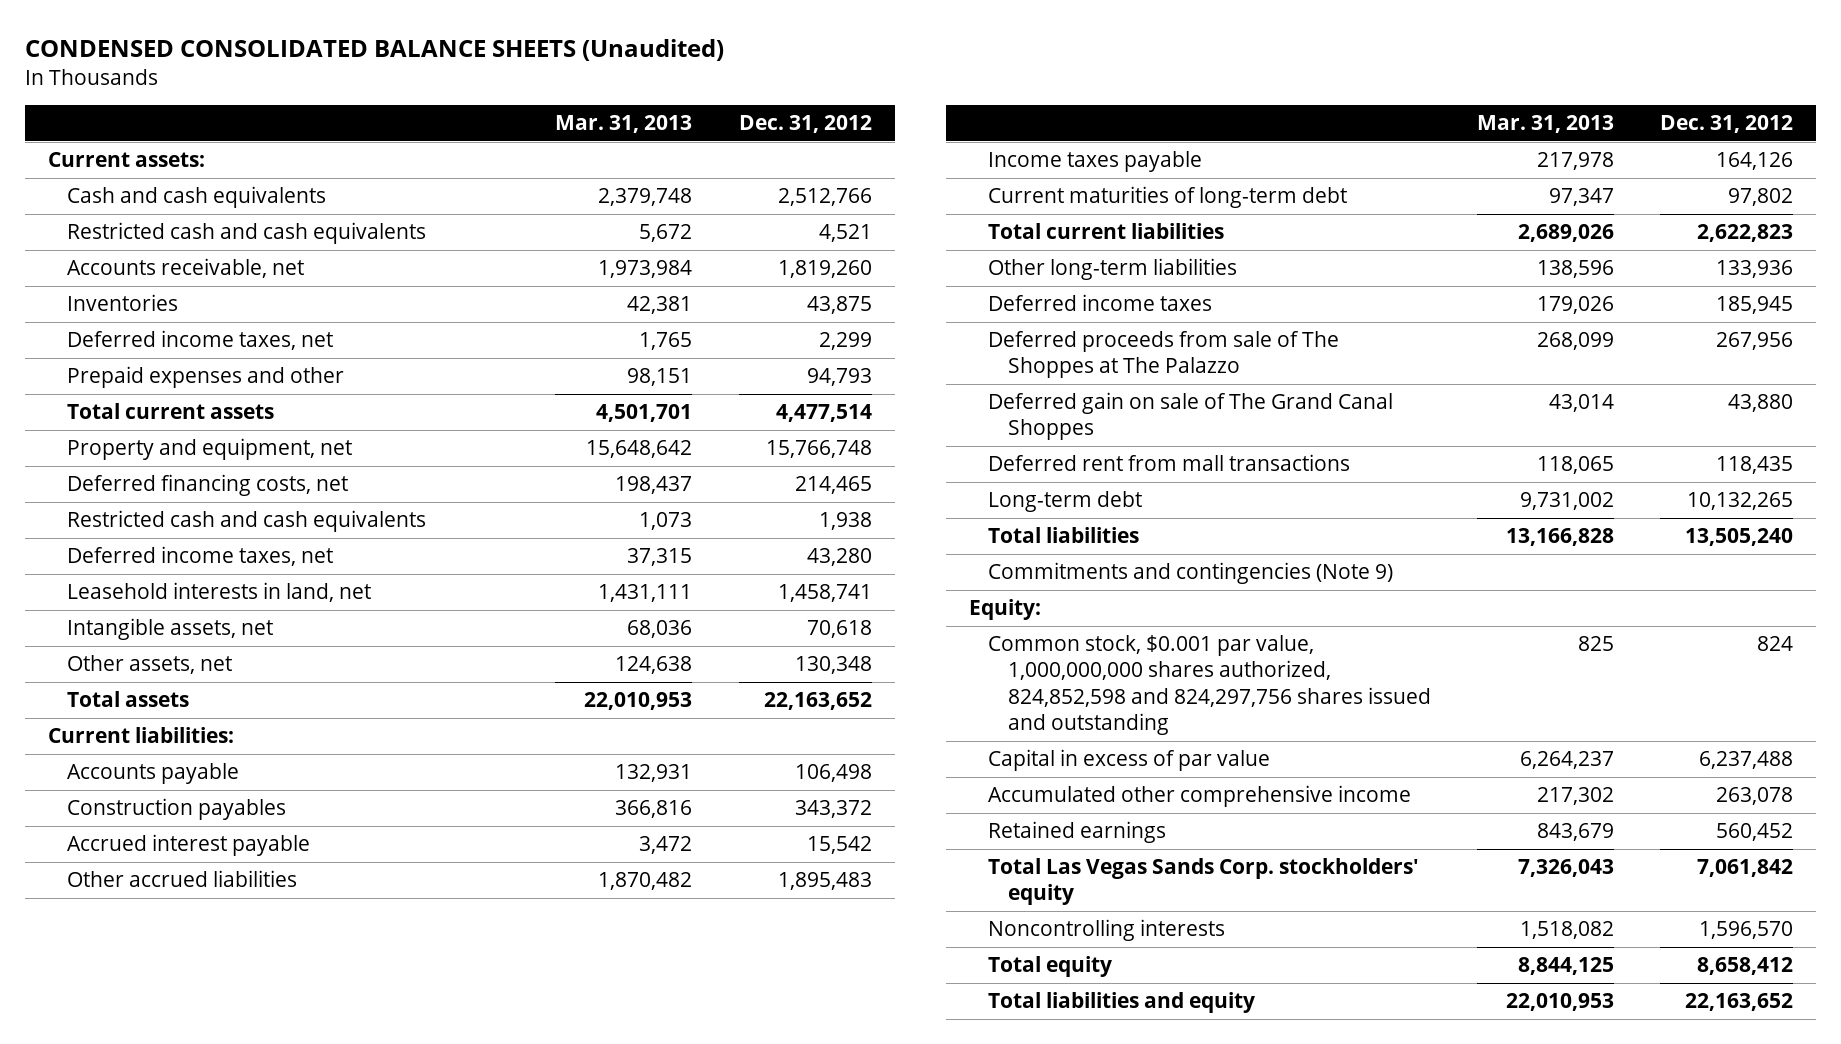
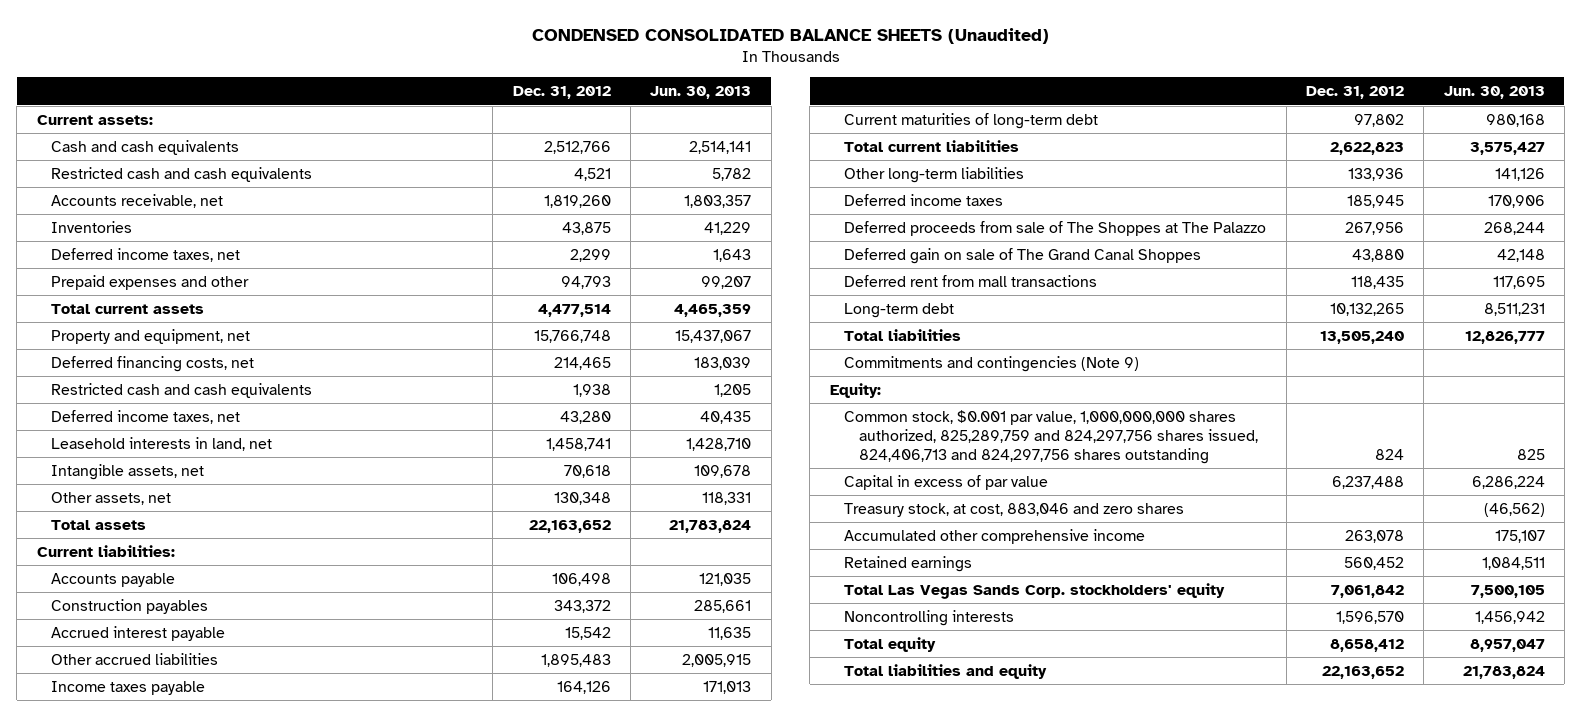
[555,115,693,134] Mar. 31, 2013 -> none
none -> [650,86,752,100] Jun. 30, 2013
[988,635,1431,736] Common stock, $0.001 par value, 1,000,000,000 shares authorized, 824,852,598 and 824,297,756 shares issued and outstanding -> [844,409,1258,464] Common stock, $0.001 par value, 1,000,000,000 shares authorized, 825,289,759 and 824,297,756 shares issued, 824,406,713 and 824,297,756 shares outstanding
none -> [844,502,1185,517] Treasury stock, at cost, 883,046 and zero shares

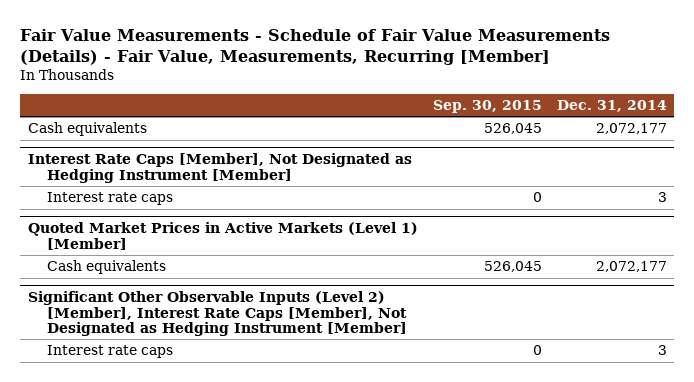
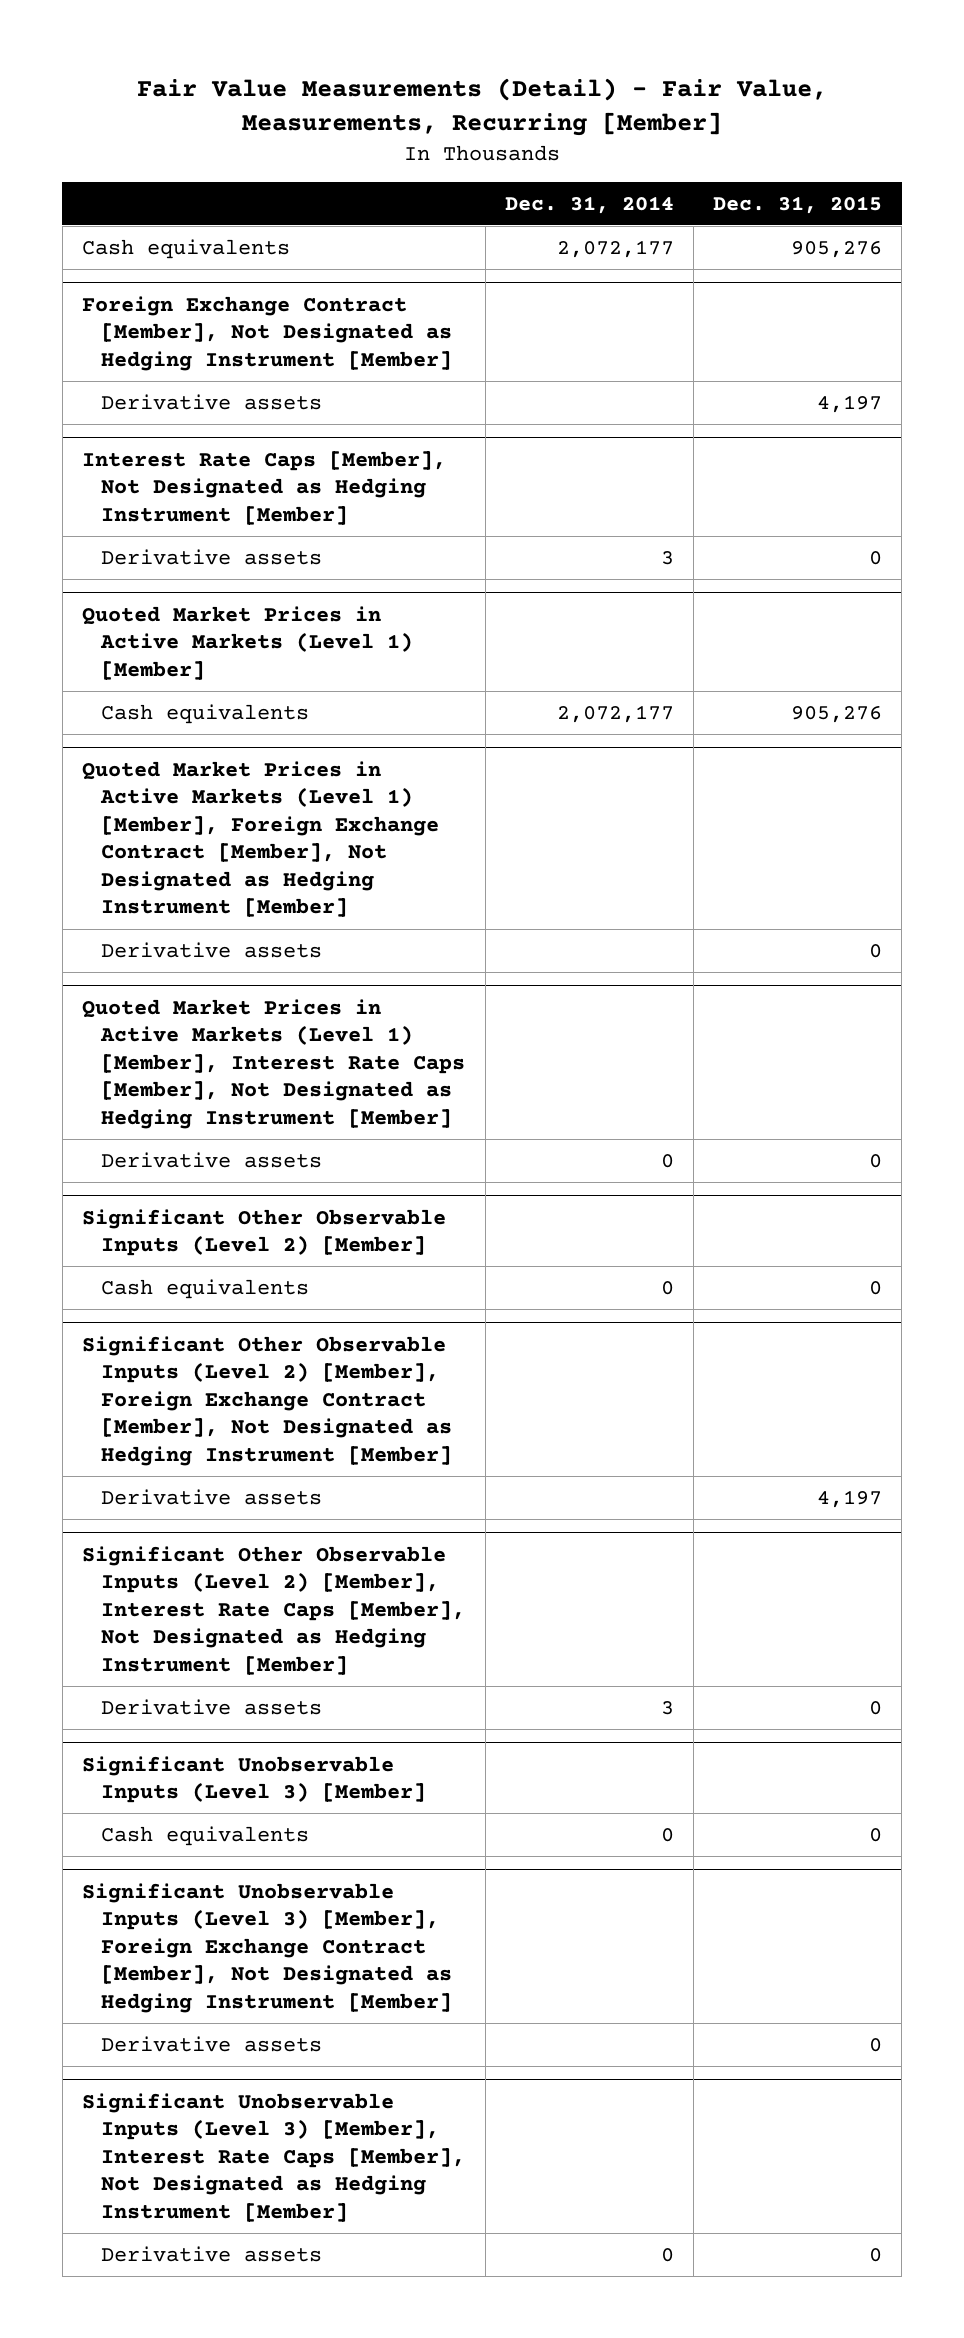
[20,29,611,65] Fair Value Measurements - Schedule of Fair Value Measurements (Details) - Fair Value, Measurements, Recurring [Member] -> [136,78,827,137] Fair Value Measurements (Detail) - Fair Value, Measurements, Recurring [Member]
[432,99,542,113] Sep. 30, 2015 -> none
none -> [712,195,882,214] Dec. 31, 2015
none -> [81,295,453,371] Foreign Exchange Contract [Member], Not Designated as Hedging Instrument [Member]
none -> [101,393,323,410] Derivative assets
[47,192,174,206] Interest rate caps -> [101,548,323,565] Derivative assets
none -> [81,760,440,918] Quoted Market Prices in Active Markets (Level 1) [Member], Foreign Exchange Contract [Member], Not Designated as Hedging Instrument [Member]
none -> [101,941,323,958] Derivative assets
none -> [81,998,466,1129] Quoted Market Prices in Active Markets (Level 1) [Member], Interest Rate Caps [Member], Not Designated as Hedging Instrument [Member]
none -> [101,1151,323,1168] Derivative assets
none -> [81,1208,446,1257] Significant Other Observable Inputs (Level 2) [Member]
none -> [101,1278,310,1299] Cash equivalents
none -> [81,1335,453,1466] Significant Other Observable Inputs (Level 2) [Member], Foreign Exchange Contract [Member], Not Designated as Hedging Instrument [Member]
none -> [101,1488,323,1505] Derivative assets
[47,345,174,359] Interest rate caps -> [101,1698,323,1715] Derivative assets
none -> [81,1755,427,1804] Significant Unobservable Inputs (Level 3) [Member]
none -> [101,1825,310,1846] Cash equivalents
none -> [81,1882,453,2013] Significant Unobservable Inputs (Level 3) [Member], Foreign Exchange Contract [Member], Not Designated as Hedging Instrument [Member]
none -> [101,2035,323,2052] Derivative assets
none -> [81,2092,466,2222] Significant Unobservable Inputs (Level 3) [Member], Interest Rate Caps [Member], Not Designated as Hedging Instrument [Member]
none -> [101,2245,323,2262] Derivative assets

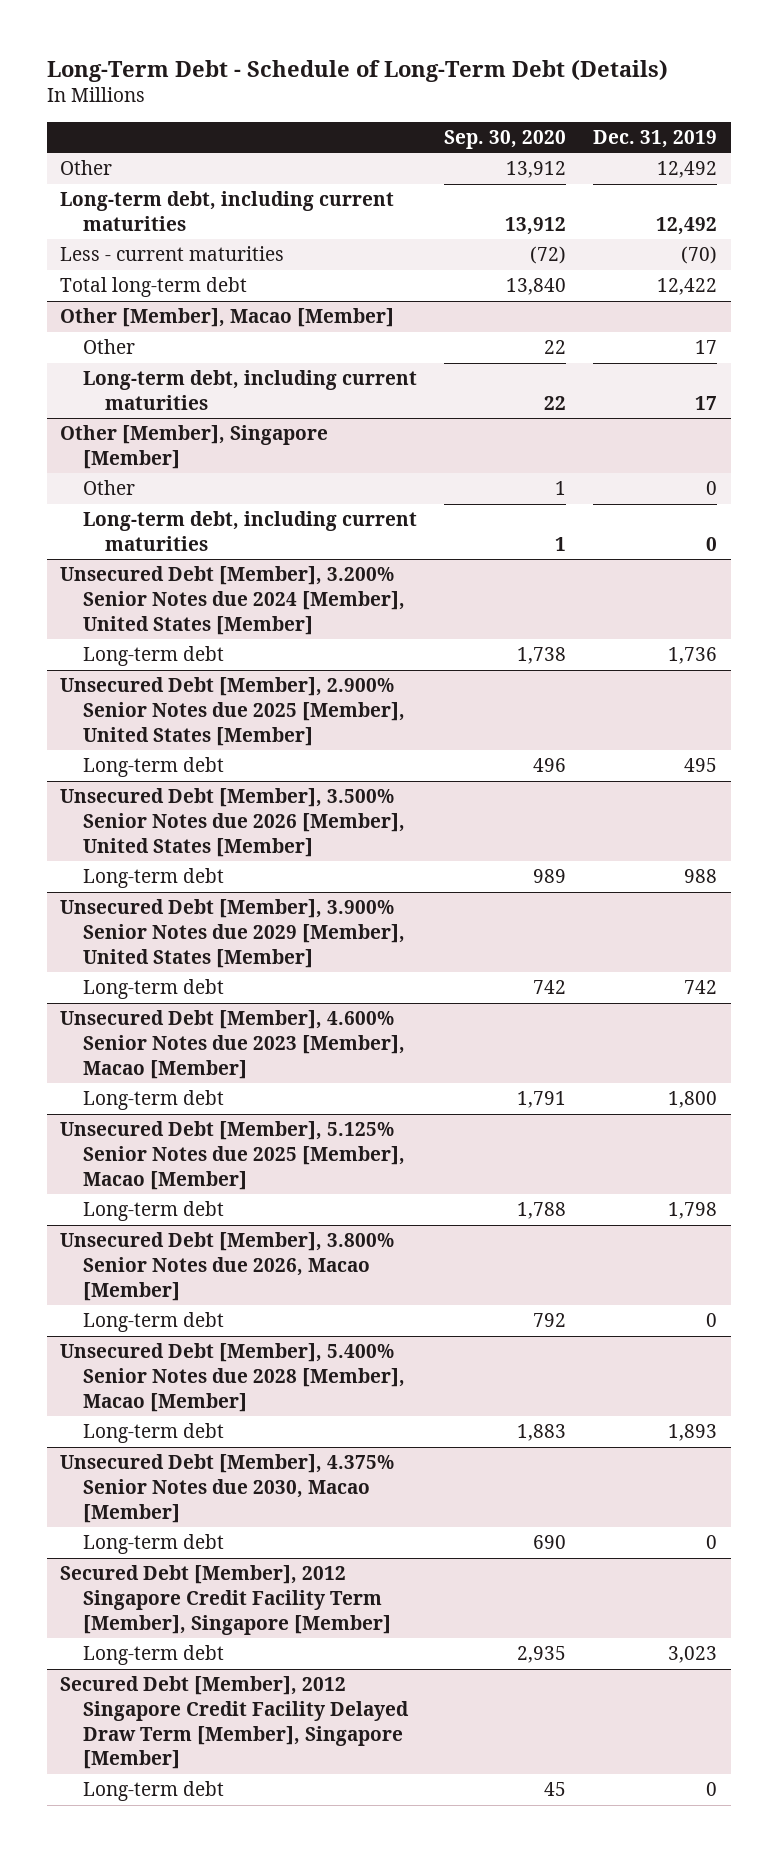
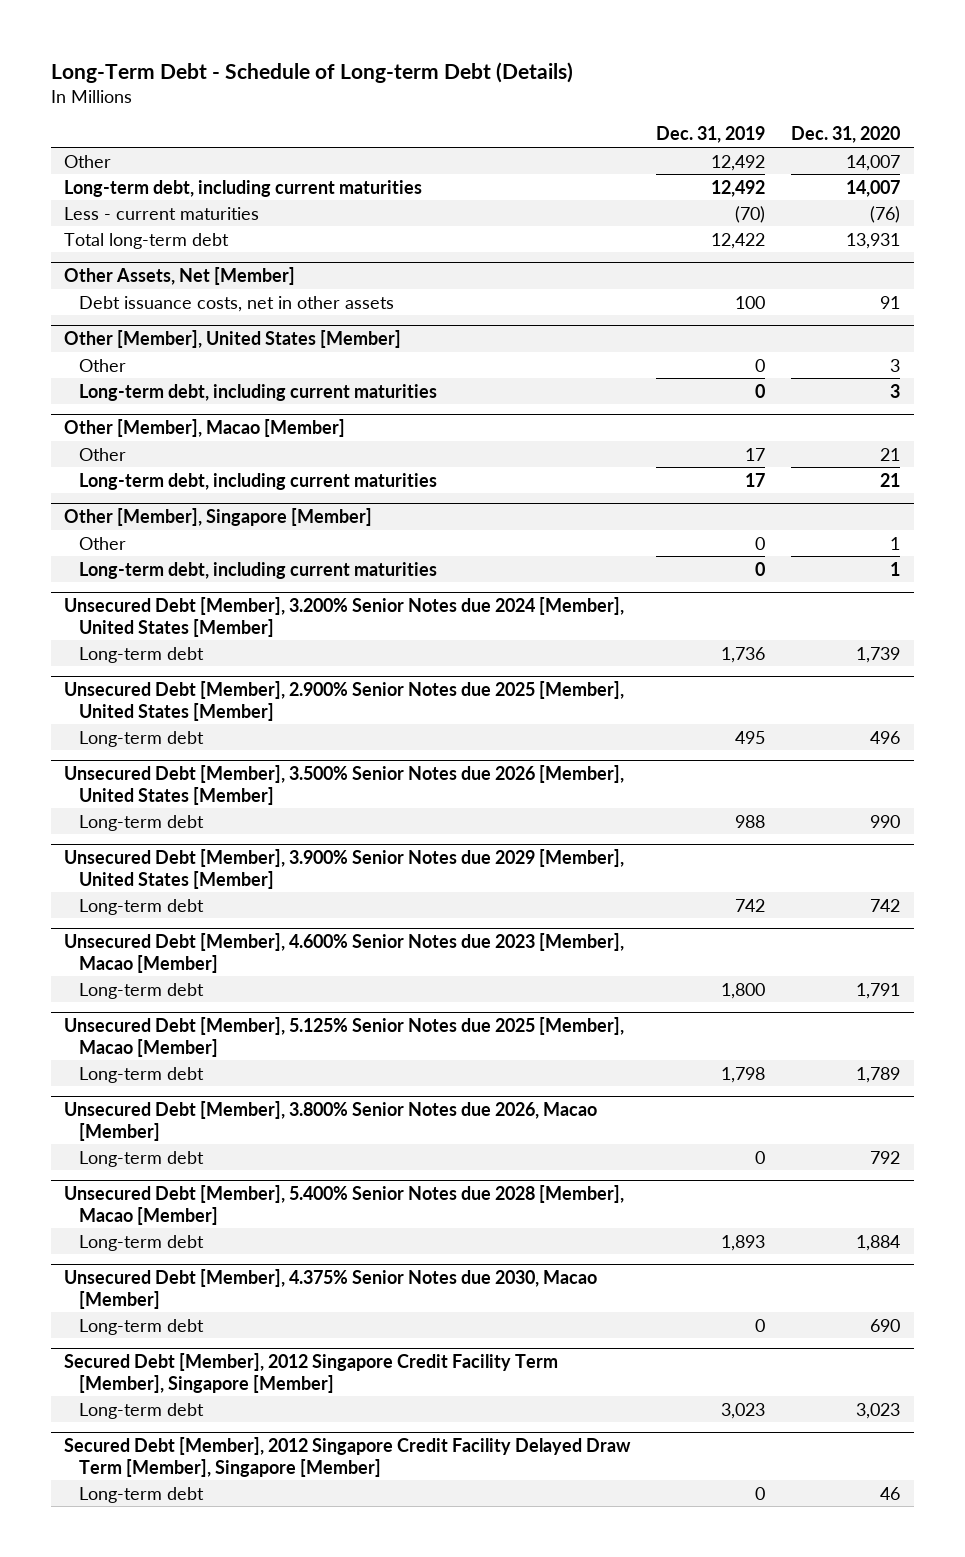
[46,59,668,82] Long-Term Debt - Schedule of Long-Term Debt (Details) -> [51,61,574,83] Long-Term Debt - Schedule of Long-term Debt (Details)
[443,129,566,149] Sep. 30, 2020 -> none
none -> [791,126,901,144] Dec. 31, 2020
none -> [64,267,296,286] Other Assets, Net [Member]
none -> [78,295,394,312] Debt issuance costs, net in other assets
none -> [64,330,402,349] Other [Member], United States [Member]
none -> [78,358,126,372] Other
none -> [78,383,437,401] Long-term debt, including current maturities

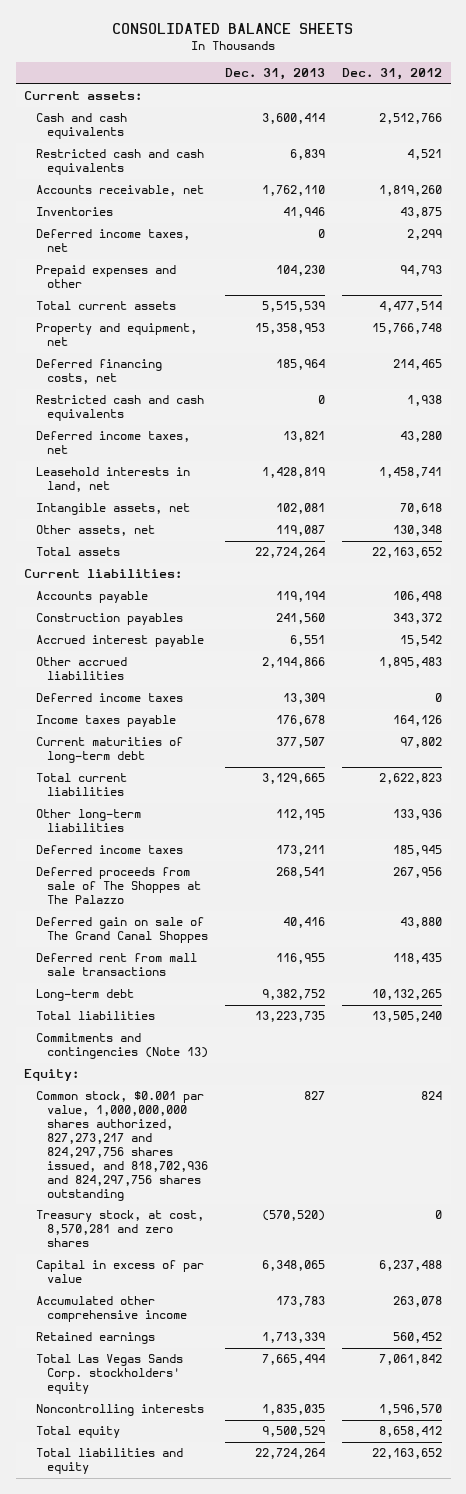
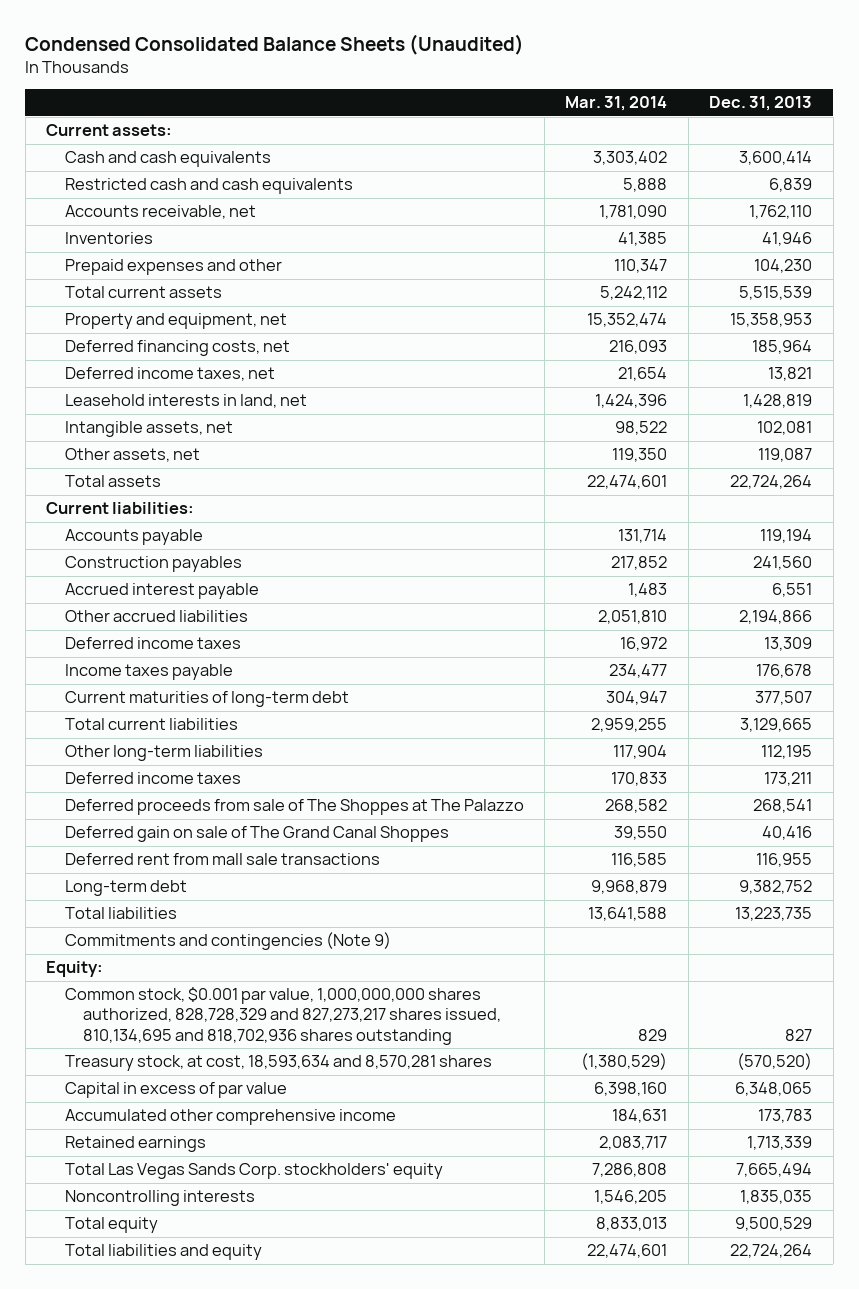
[112,23,354,35] CONSOLIDATED BALANCE SHEETS -> [25,33,525,55] Condensed Consolidated Balance Sheets (Unaudited)
[342,68,443,81] Dec. 31, 2012 -> none
none -> [565,96,668,112] Mar. 31, 2014
[35,229,190,253] Deferred income taxes, net -> none
[35,395,204,422] Restricted cash and cash equivalents -> none
[35,1033,209,1060] Commitments and contingencies (Note 13) -> [64,932,391,951] Commitments and contingencies (Note 9)
[35,1091,209,1201] Common stock, $0.001 par value, 1,000,000,000 shares authorized, 827,273,217 and 824,297,756 shares issued, and 818,702,936 and 824,297,756 shares outstanding -> [64,987,502,1045] Common stock, $0.001 par value, 1,000,000,000 shares authorized, 828,728,329 and 827,273,217 shares issued, 810,134,695 and 818,702,936 shares outstanding
[35,1210,204,1248] Treasury stock, at cost, 8,570,281 and zero shares -> [64,1055,492,1072] Treasury stock, at cost, 18,593,634 and 8,570,281 shares

